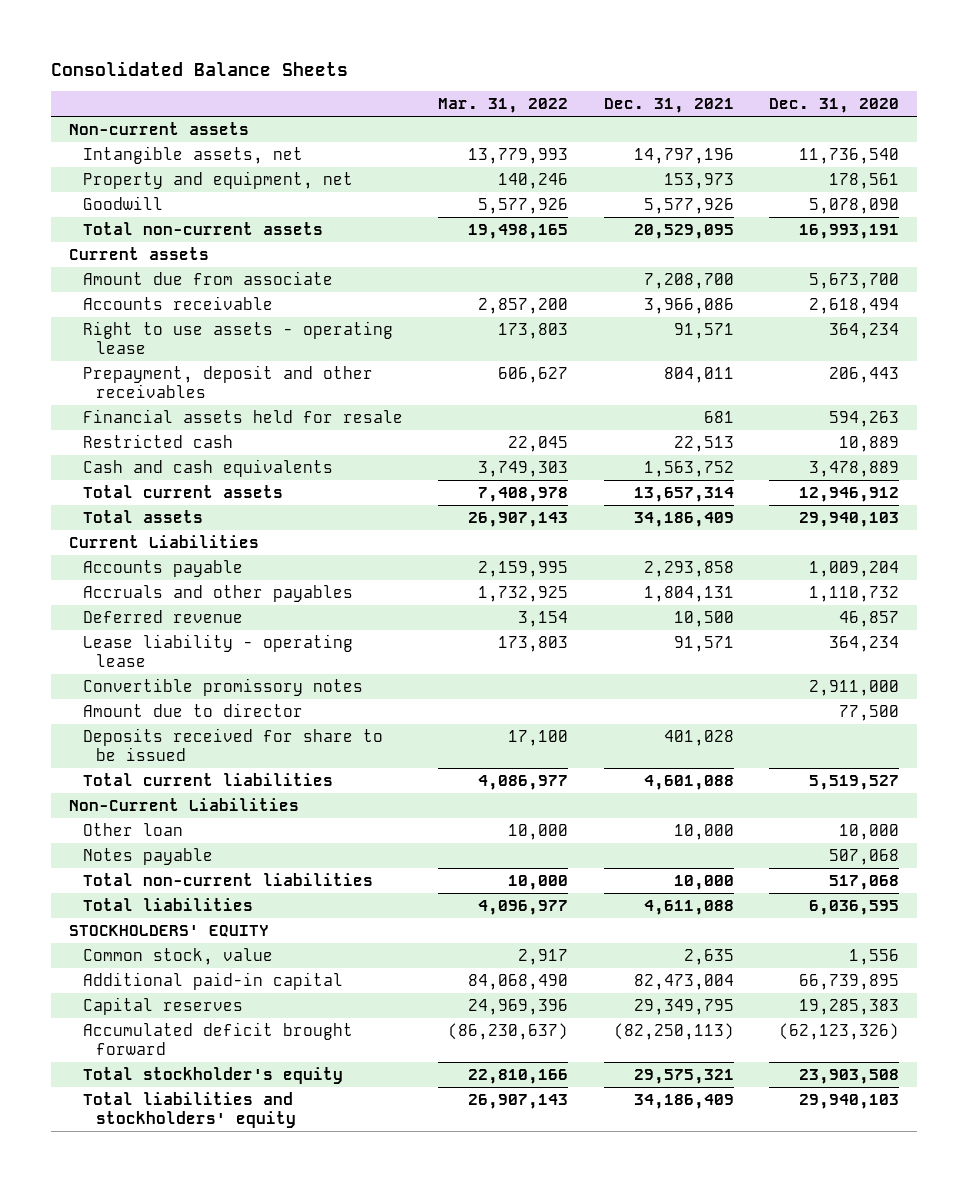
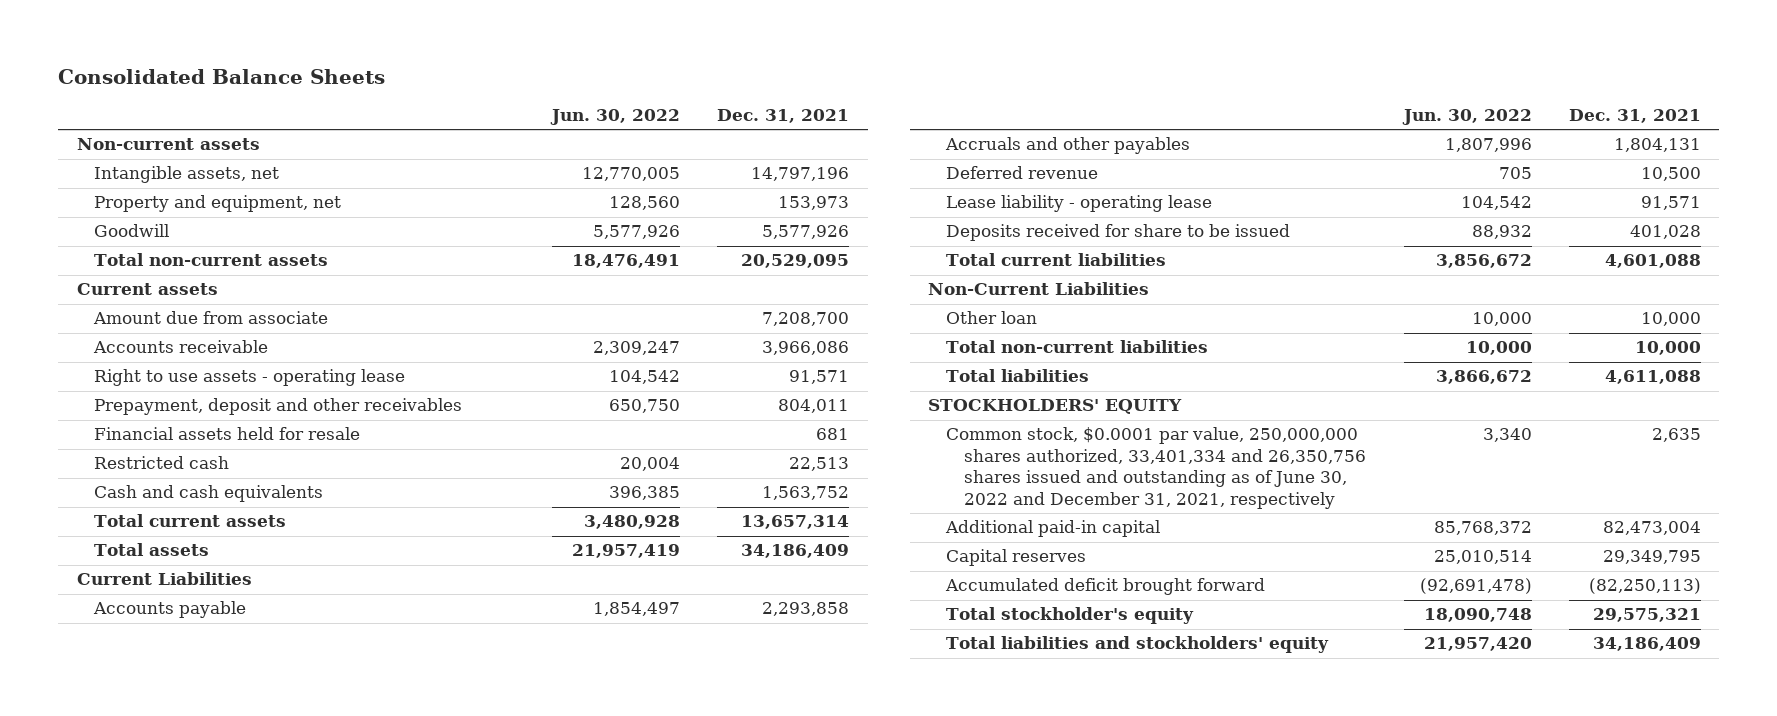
[438,98,569,114] Mar. 31, 2022 -> none
[769,98,900,114] Dec. 31, 2020 -> none
none -> [549,109,680,126] Jun. 30, 2022
[82,677,363,696] Convertible promissory notes -> none
[82,702,303,717] Amount due to director -> none
[82,847,213,865] Notes payable -> none
[82,947,273,965] Common stock, value -> [946,427,1367,509] Common stock, $0.0001 par value, 250,000,000 shares authorized, 33,401,334 and 26,350,756 shares issued and outstanding as of June 30, 2022 and December 31, 2021, respectively

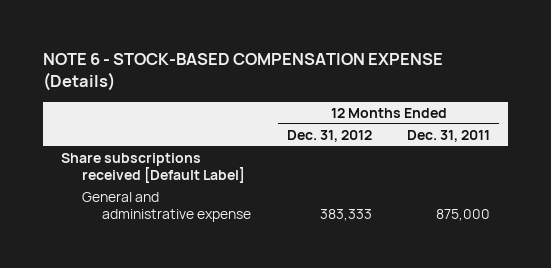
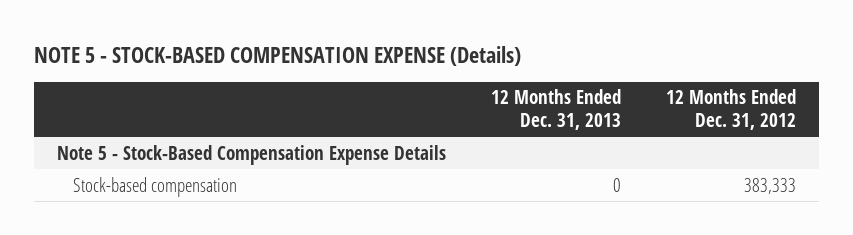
[43,53,444,92] NOTE 6 - STOCK-BASED COMPENSATION EXPENSE (Details) -> [33,46,521,67] NOTE 5 - STOCK-BASED COMPENSATION EXPENSE (Details)
[407,130,491,143] Dec. 31, 2011 -> none
none -> [491,89,622,131] 12 Months Ended Dec. 31, 2013
[60,153,245,184] Share subscriptions received [Default Label] -> none
none -> [56,144,446,165] Note 5 - Stock-Based Compensation Expense Details
[81,192,252,223] General and administrative expense -> [73,176,238,197] Stock-based compensation

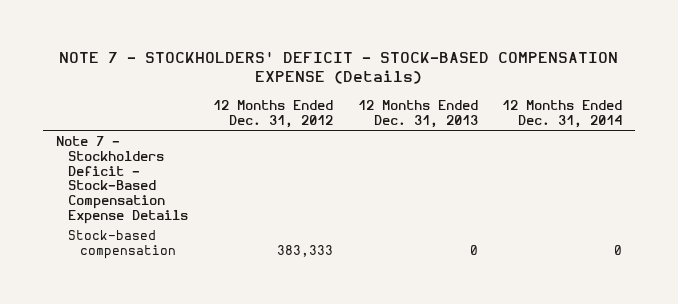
[33,46,521,67] NOTE 5 - STOCK-BASED COMPENSATION EXPENSE (Details) -> [59,50,619,85] NOTE 7 - STOCKHOLDERS' DEFICIT - STOCK-BASED COMPENSATION EXPENSE (Details)
none -> [502,100,623,128] 12 Months Ended Dec. 31, 2014
[56,144,446,165] Note 5 - Stock-Based Compensation Expense Details -> [55,136,189,224] Note 7 - Stockholders Deficit - Stock-Based Compensation Expense Details

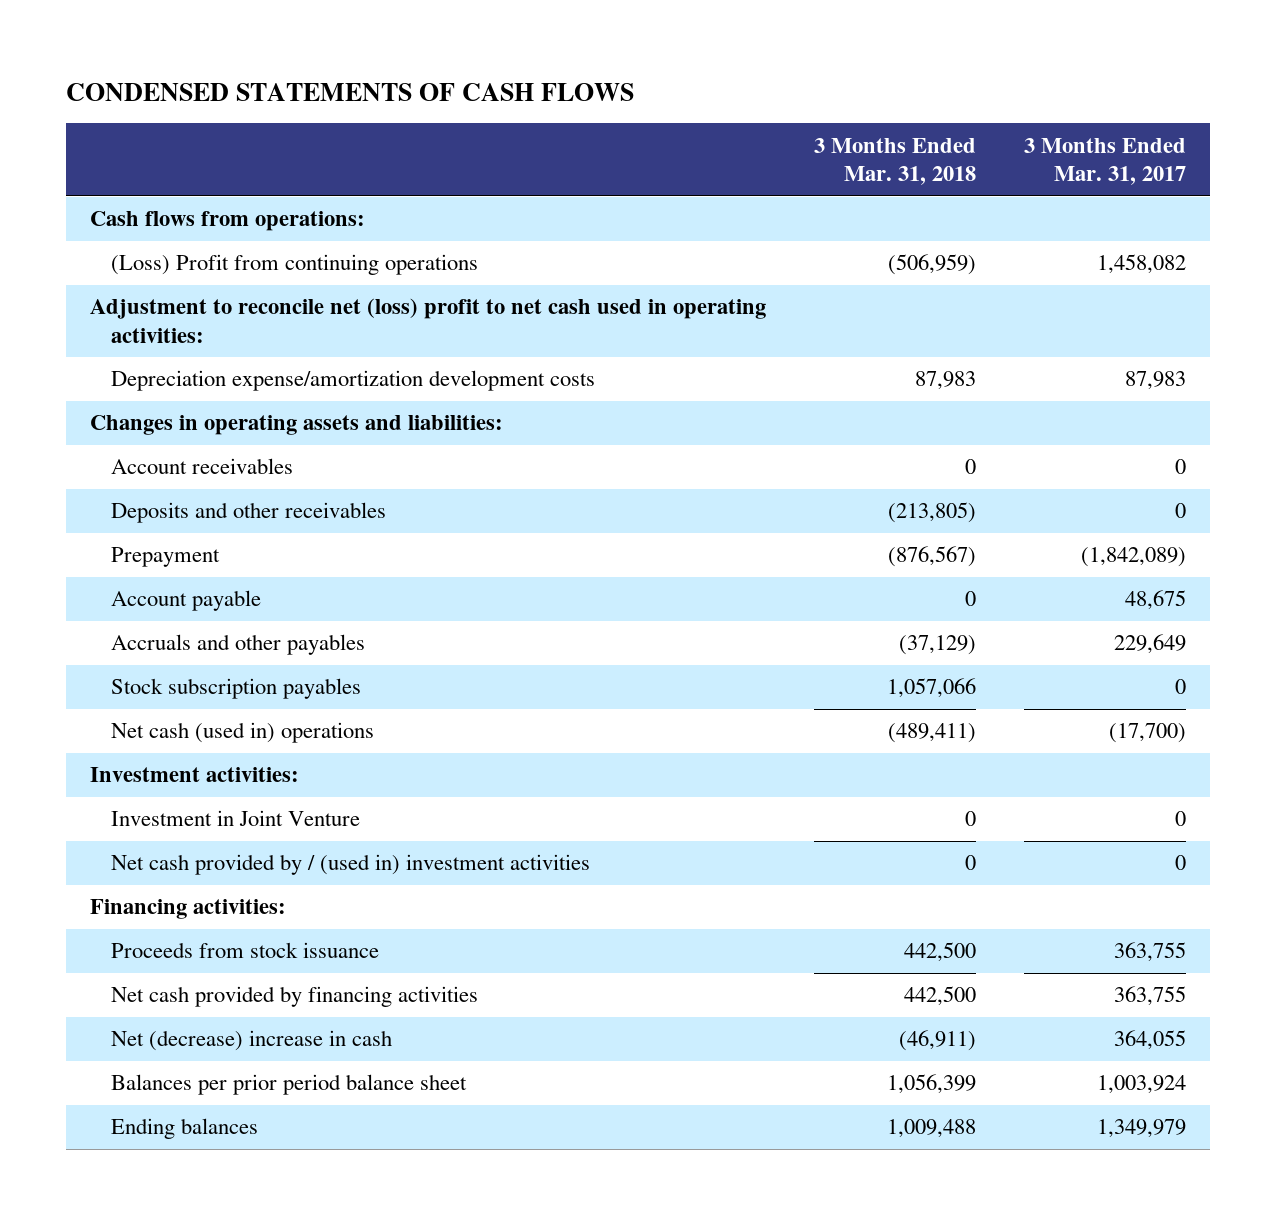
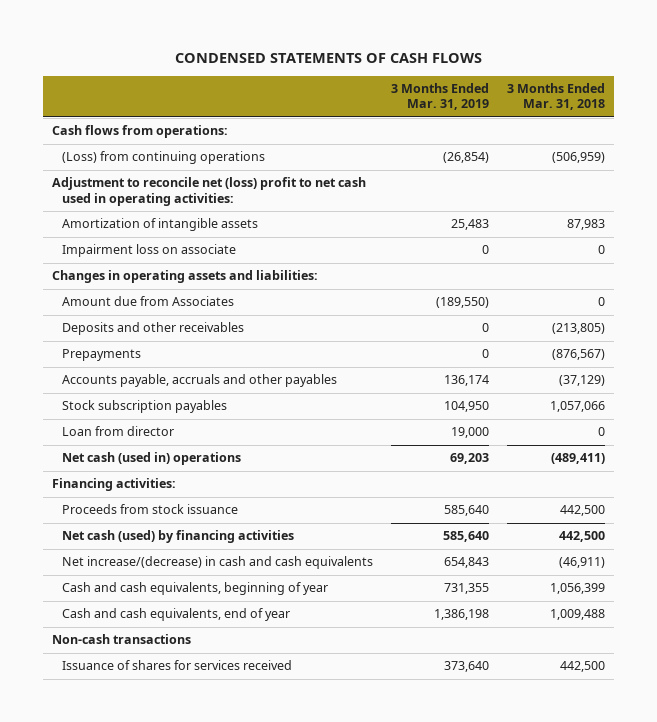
[1024,137,1187,186] 3 Months Ended Mar. 31, 2017 -> none
none -> [390,82,489,111] 3 Months Ended Mar. 31, 2019
[111,254,479,276] (Loss) Profit from continuing operations -> [61,151,265,165] (Loss) from continuing operations
[111,370,596,392] Depreciation expense/amortization development costs -> [61,218,258,232] Amortization of intangible assets
none -> [61,244,236,258] Impairment loss on associate
[111,458,294,475] Account receivables -> none
none -> [61,296,234,307] Amount due from Associates
[111,634,366,656] Accruals and other payables -> none
[111,547,221,568] Prepayment -> [61,349,141,362] Prepayments
[111,590,262,612] Account payable -> [61,374,337,388] Accounts payable, accruals and other payables
[964,591,976,607] 0 -> [558,375,605,387] (37,129)
none -> [61,426,174,437] Loan from director
[89,767,299,783] Investment activities: -> none
[111,810,361,827] Investment in Joint Venture -> none
[111,854,591,876] Net cash provided by / (used in) investment activities -> none
[111,986,479,1008] Net cash provided by financing activities -> [61,530,294,544] Net cash (used) by financing activities
[111,1030,393,1052] Net (decrease) increase in cash -> [61,556,373,570] Net increase/(decrease) in cash and cash equivalents
[111,1074,468,1096] Balances per prior period balance sheet -> [61,582,328,596] Cash and cash equivalents, beginning of year
[111,1118,259,1140] Ending balances -> [61,608,290,622] Cash and cash equivalents, end of year
none -> [52,634,192,645] Non-cash transactions
none -> [61,660,292,671] Issuance of shares for services received

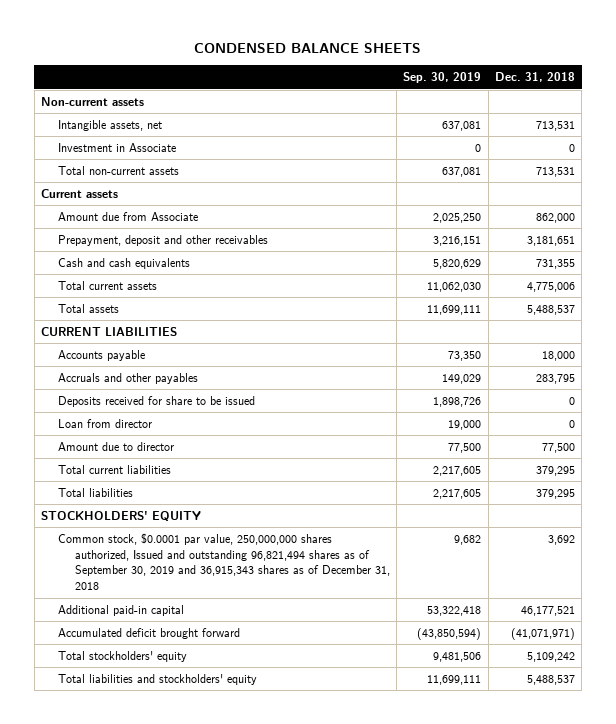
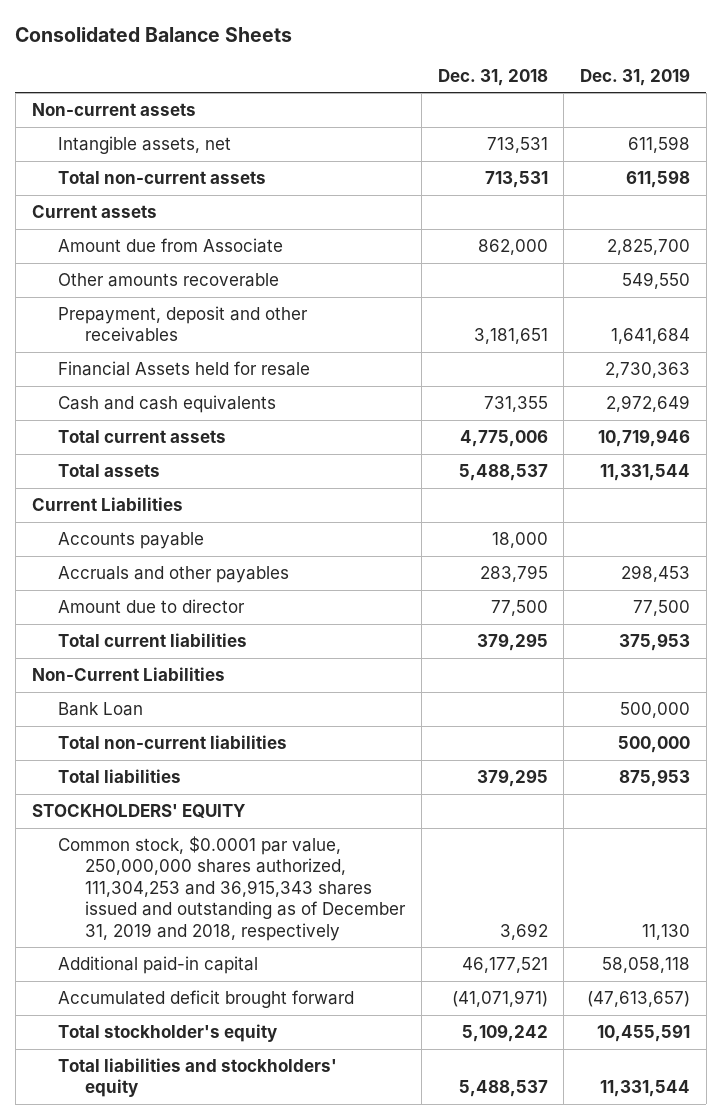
[194,43,422,54] CONDENSED BALANCE SHEETS -> [15,26,293,42] Consolidated Balance Sheets
[403,72,482,84] Sep. 30, 2019 -> none
none -> [580,67,691,86] Dec. 31, 2019
[57,142,176,152] Investment in Associate -> none
none -> [58,272,280,287] Other amounts recoverable
none -> [58,360,311,376] Financial Assets held for resale
[41,326,178,336] CURRENT LIABILITIES -> [31,496,183,511] Current Liabilities
[57,395,255,407] Deposits received for share to be issued -> none
[57,418,152,428] Loan from director -> none
none -> [31,666,225,681] Non-Current Liabilities
none -> [58,701,144,716] Bank Loan
none -> [58,734,288,749] Total non-current liabilities
[57,532,390,591] Common stock, $0.0001 par value, 250,000,000 shares authorized, Issued and outstanding 96,821,494 shares as of September 30, 2019 and 36,915,343 shares as of December 31, 2018 -> [58,835,407,941] Common stock, $0.0001 par value, 250,000,000 shares authorized, 111,304,253 and 36,915,343 shares issued and outstanding as of December 31, 2019 and 2018, respectively
[57,650,187,662] Total stockholders' equity -> [58,1023,278,1042] Total stockholder's equity

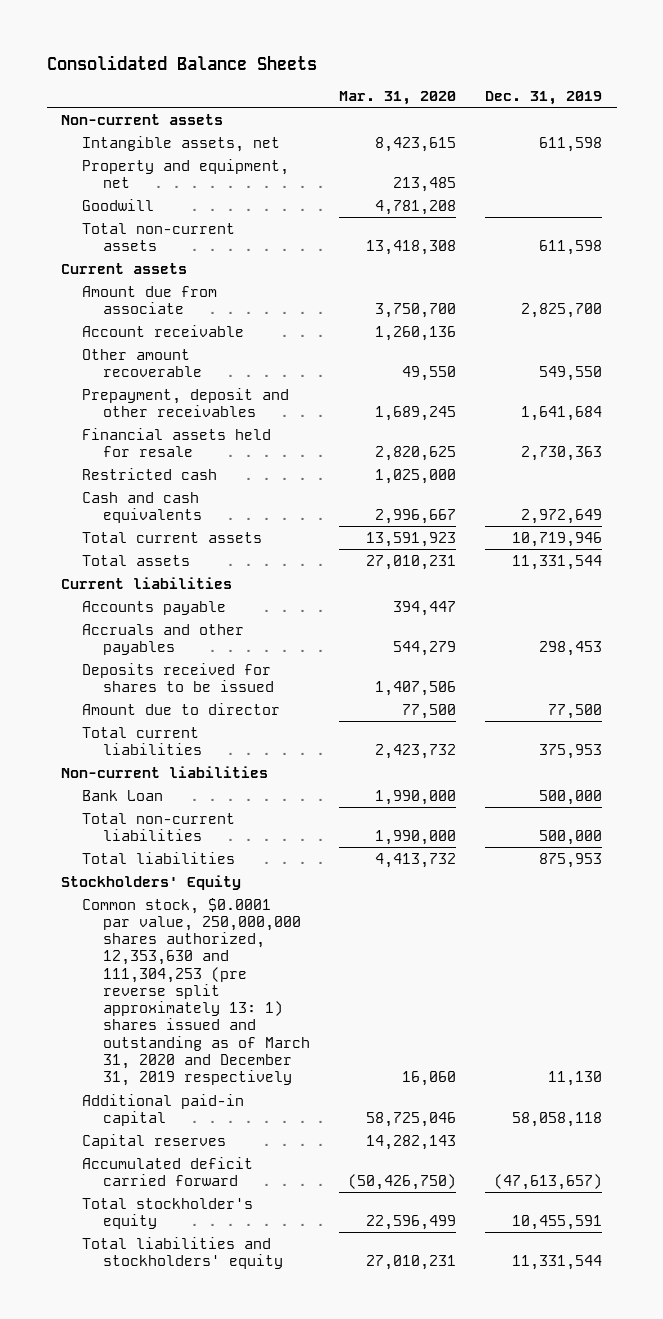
[437,68,548,86] Dec. 31, 2018 -> none
none -> [339,90,457,105] Mar. 31, 2020
none -> [82,158,290,188] Property and equipment, net
none -> [82,198,155,211] Goodwill
[58,237,284,253] Amount due from Associate -> [82,285,218,314] Amount due from associate
none -> [82,324,245,337] Account receivable
[58,272,280,287] Other amounts recoverable -> [82,348,203,377] Other amount recoverable
[58,360,311,376] Financial Assets held for resale -> [82,427,272,457] Financial assets held for resale
none -> [82,467,218,480] Restricted cash
[31,496,183,511] Current Liabilities -> [61,576,233,589] Current liabilities
none -> [82,662,275,692] Deposits received for shares to be issued
[31,666,225,681] Non-Current Liabilities -> [61,765,269,778] Non-current liabilities
[31,803,246,818] STOCKHOLDERS' EQUITY -> [61,874,242,890] Stockholders' Equity
[58,835,407,941] Common stock, $0.0001 par value, 250,000,000 shares authorized, 111,304,253 and 36,915,343 shares issued and outstanding as of December 31, 2019 and 2018, respectively -> [82,897,311,1087] Common stock, $0.0001 par value, 250,000,000 shares authorized, 12,353,630 and 111,304,253 (pre reverse split approximately 13: 1) shares issued and outstanding as of March 31, 2020 and December 31, 2019 respectively
none -> [82,1133,227,1149] Capital reserves
[58,989,355,1008] Accumulated deficit brought forward -> [82,1156,254,1186] Accumulated deficit carried forward

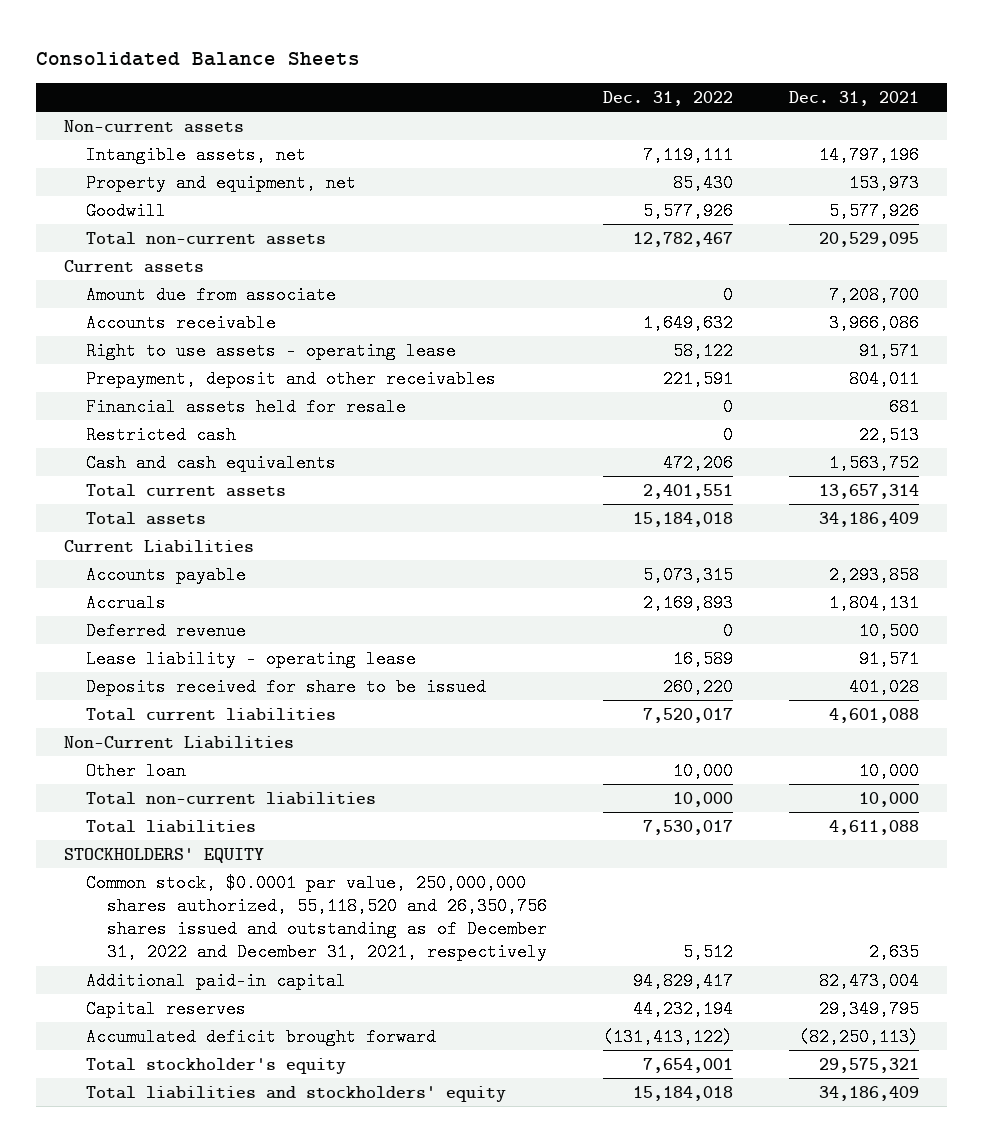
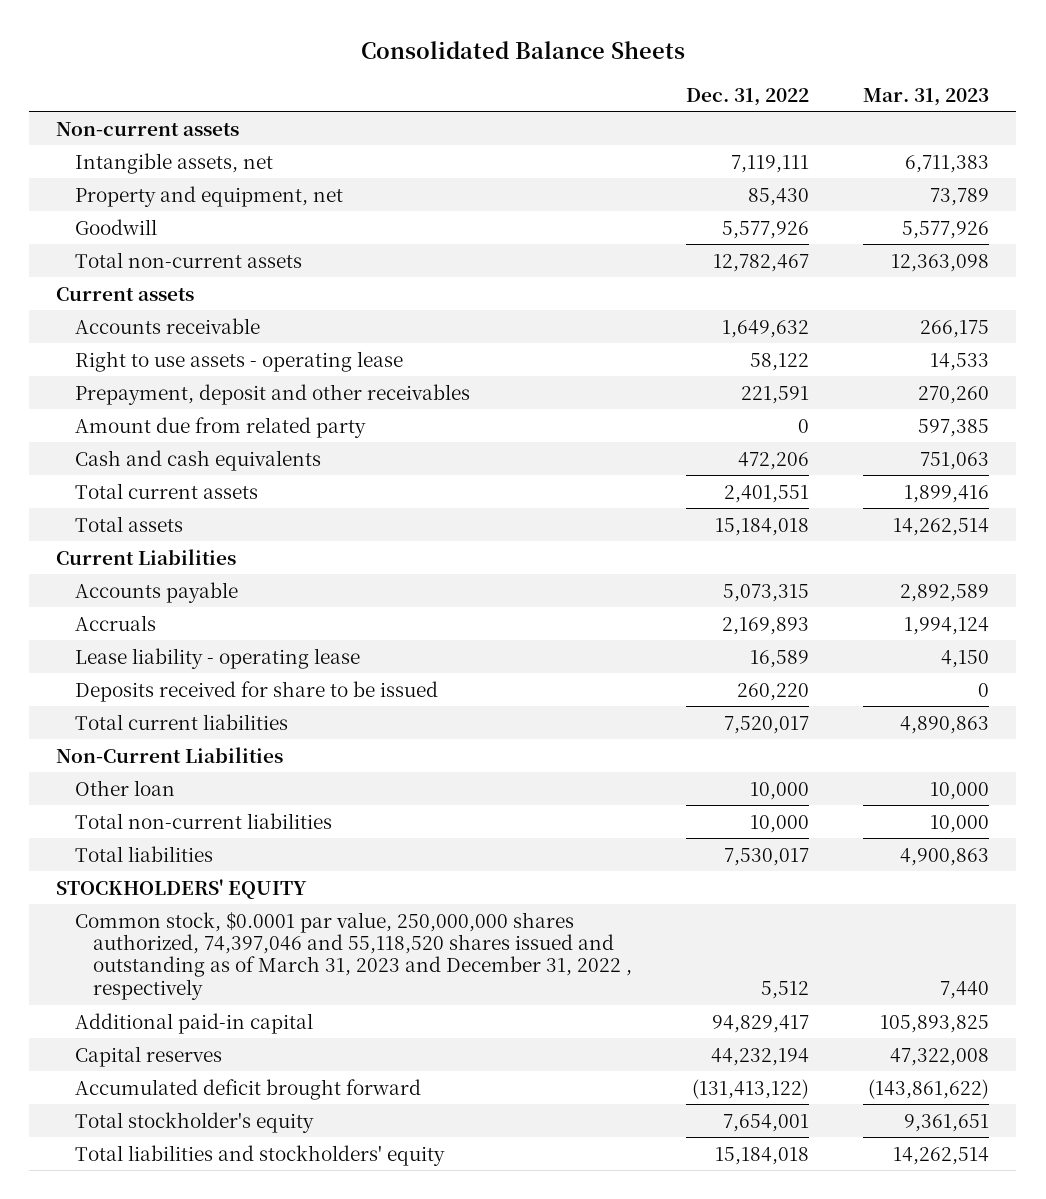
[789,91,920,107] Dec. 31, 2021 -> none
none -> [863,87,990,106] Mar. 31, 2023
[85,285,336,304] Amount due from associate -> none
[85,397,406,416] Financial assets held for resale -> none
[85,425,236,444] Restricted cash -> none
none -> [74,416,366,438] Amount due from related party
[85,621,246,640] Deferred revenue -> none
[85,873,548,962] Common stock, $0.0001 par value, 250,000,000 shares authorized, 55,118,520 and 26,350,756 shares issued and outstanding as of December 31, 2022 and December 31, 2021, respectively -> [74,911,633,1000] Common stock, $0.0001 par value, 250,000,000 shares authorized, 74,397,046 and 55,118,520 shares issued and outstanding as of March 31, 2023 and December 31, 2022 , respectively

